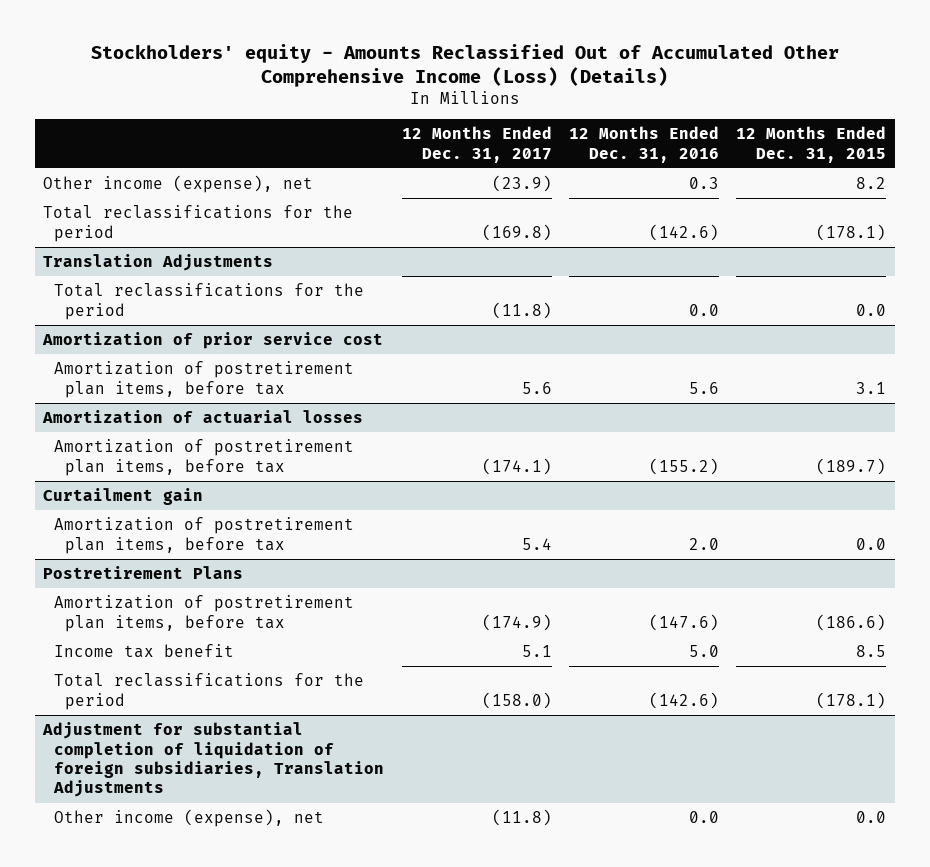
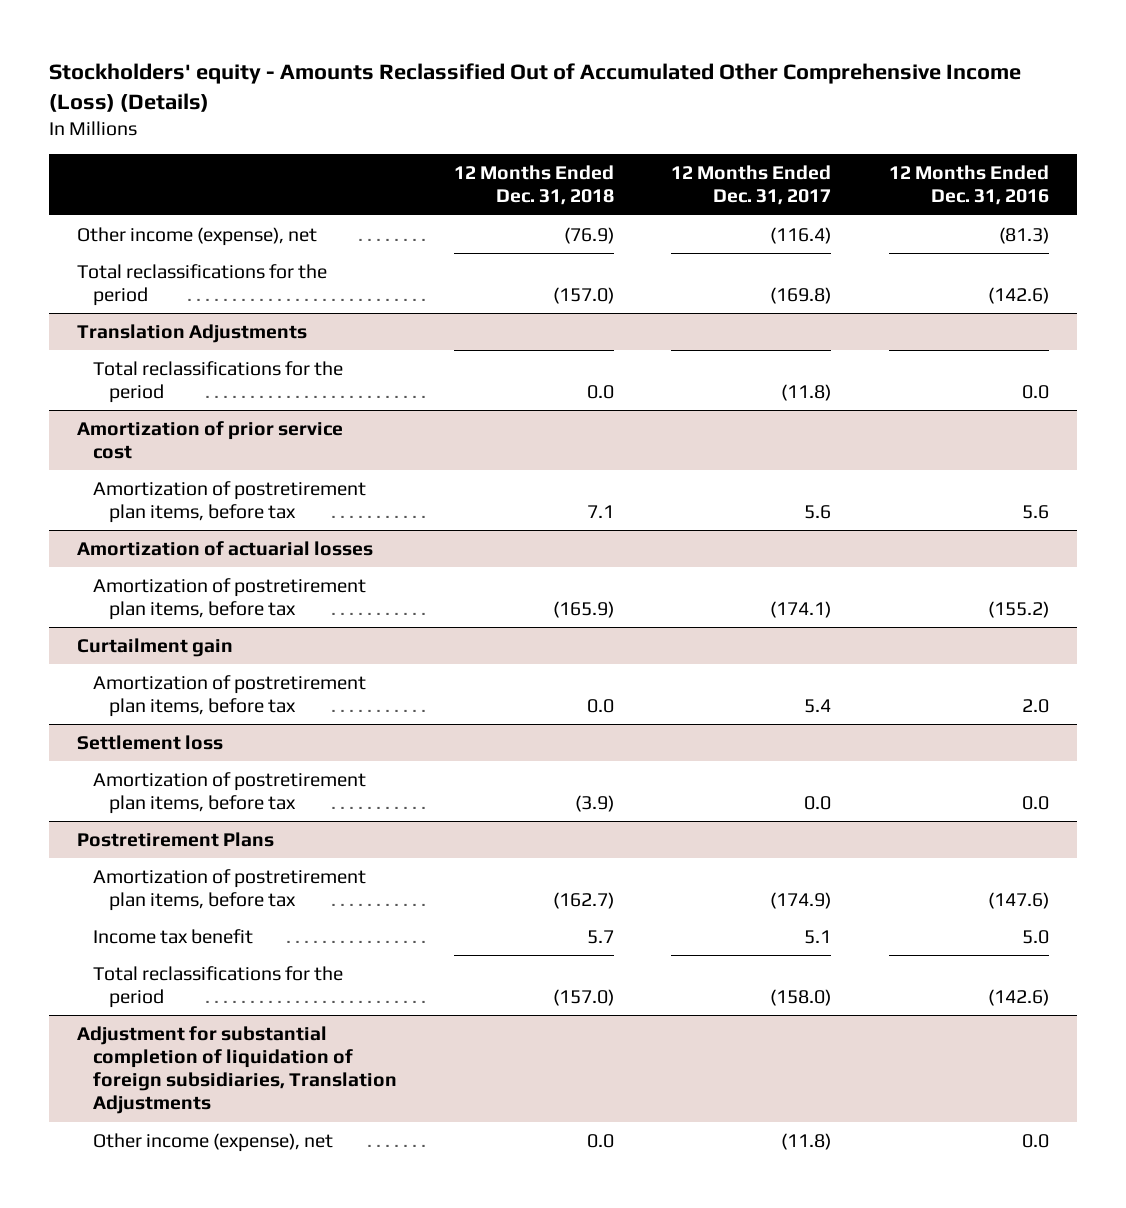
[736,126,887,163] 12 Months Ended Dec. 31, 2015 -> none
none -> [454,165,615,206] 12 Months Ended Dec. 31, 2018
[491,175,552,193] (23.9) -> [770,226,832,244] (116.4)
[689,177,720,190] 0.3 -> [998,226,1049,244] (81.3)
none -> [77,734,224,750] Settlement loss
none -> [93,771,367,815] Amortization of postretirement plan items, before tax

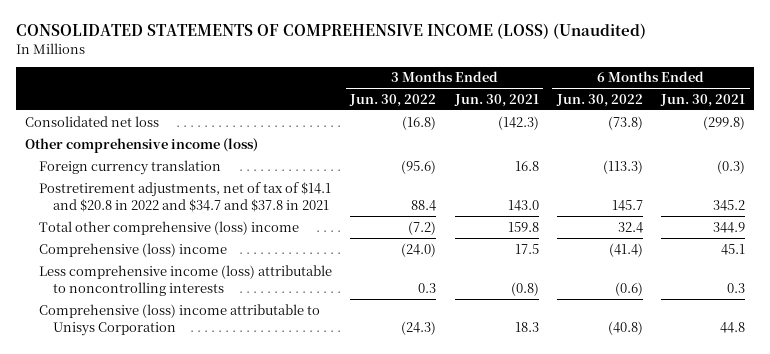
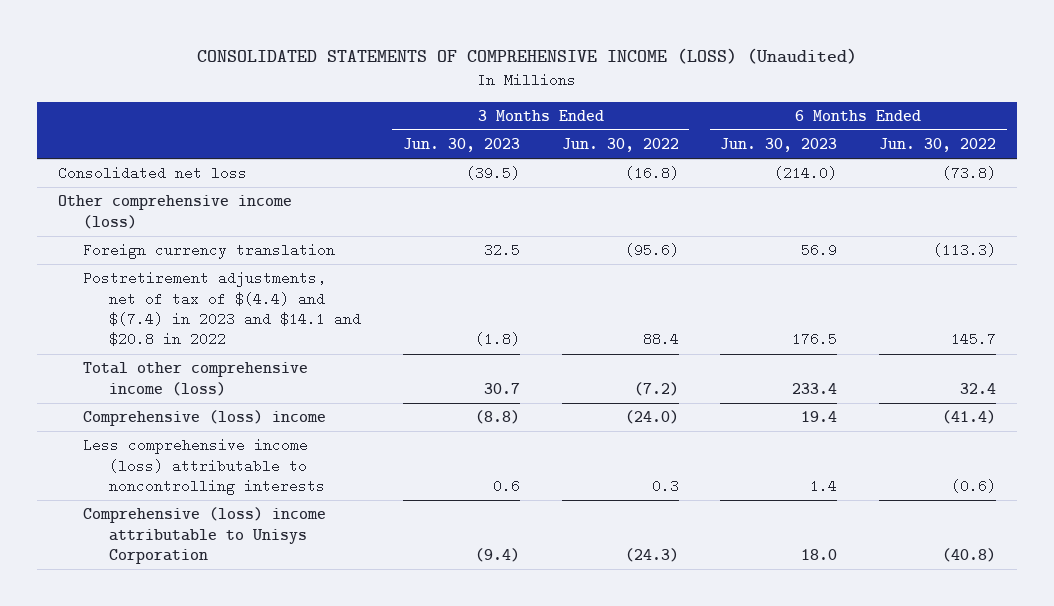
[453,93,539,107] Jun. 30, 2021 -> none
[660,93,746,107] Jun. 30, 2021 -> none
none -> [402,138,520,153] Jun. 30, 2023
none -> [720,138,838,153] Jun. 30, 2023
[39,181,332,212] Postretirement adjustments, net of tax of $14.1 and $20.8 in 2022 and $34.7 and $37.8 in 2021 -> [83,271,361,347] Postretirement adjustments, net of tax of $(4.4) and $(7.4) in 2023 and $14.1 and $20.8 in 2022
[39,220,300,235] Total other comprehensive (loss) income -> [83,362,309,396] Total other comprehensive income (loss)

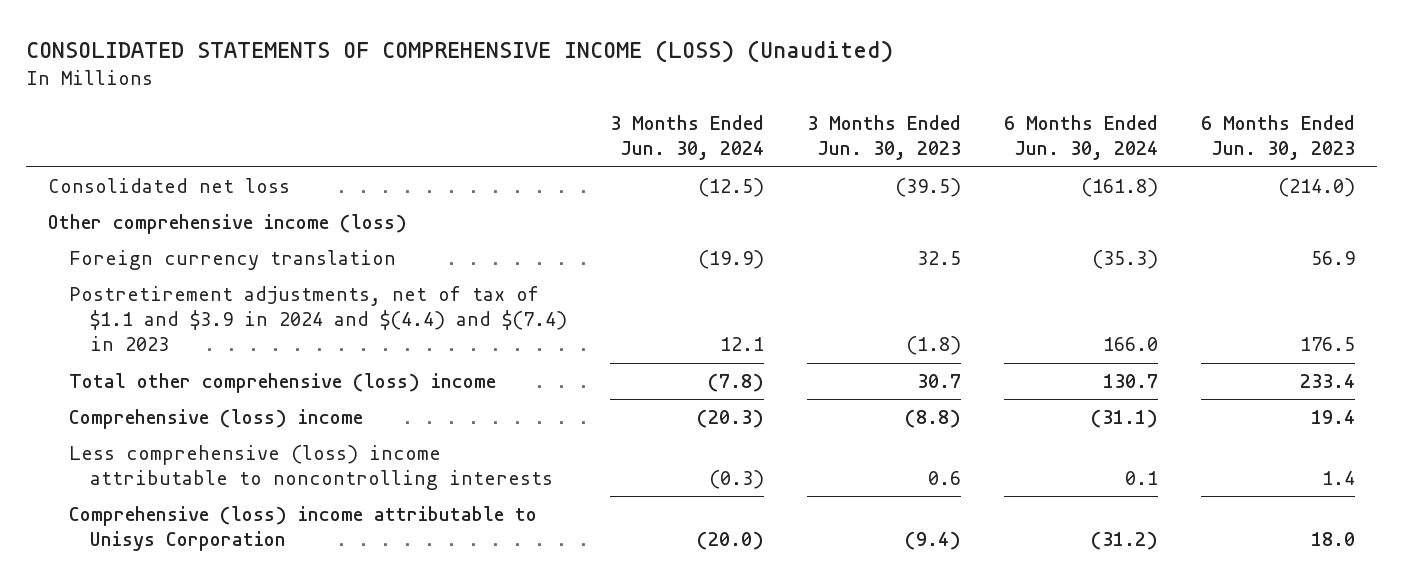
[561,138,679,153] Jun. 30, 2022 -> none
[879,138,997,153] Jun. 30, 2022 -> none
none -> [610,115,765,161] 3 Months Ended Jun. 30, 2024
none -> [1004,115,1159,161] 6 Months Ended Jun. 30, 2024
[83,271,361,347] Postretirement adjustments, net of tax of $(4.4) and $(7.4) in 2023 and $14.1 and $20.8 in 2022 -> [69,286,568,352] Postretirement adjustments, net of tax of $1.1 and $3.9 in 2024 and $(4.4) and $(7.4) in 2023
[83,362,309,396] Total other comprehensive income (loss) -> [69,373,497,394] Total other comprehensive (loss) income
[83,438,325,496] Less comprehensive income (loss) attributable to noncontrolling interests -> [69,445,554,491] Less comprehensive (loss) income attributable to noncontrolling interests

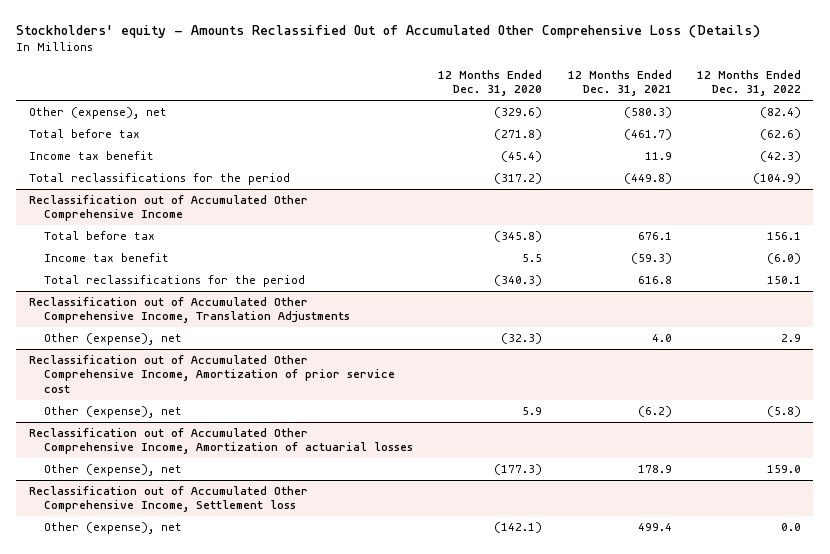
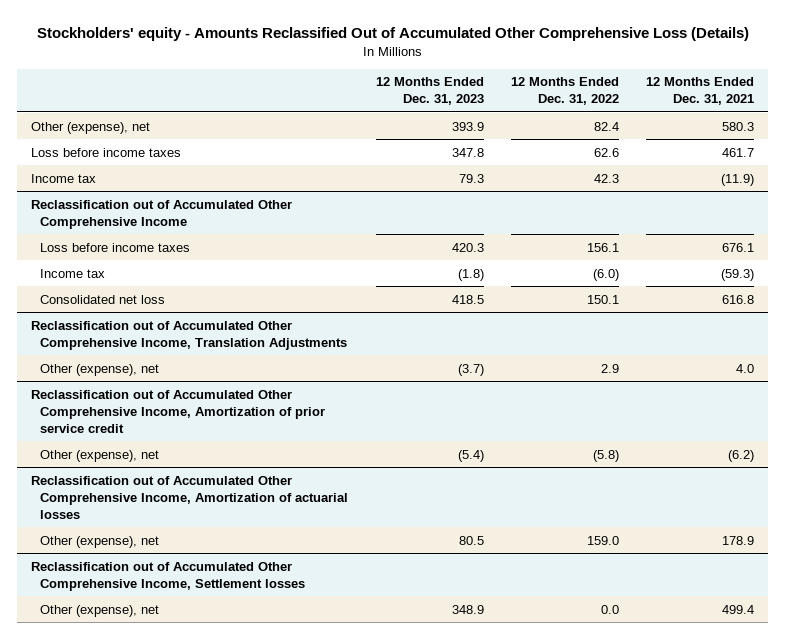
[438,69,543,97] 12 Months Ended Dec. 31, 2020 -> none
none -> [375,77,484,106] 12 Months Ended Dec. 31, 2023
[28,173,290,186] Total reclassifications for the period -> none
[623,107,672,119] (580.3) -> [722,121,755,131] 580.3
[759,107,801,119] (82.4) -> [593,121,619,131] 82.4
[28,129,140,139] Total before tax -> [31,147,182,157] Loss before income taxes
[623,129,672,141] (461.7) -> [722,147,755,157] 461.7
[759,129,801,141] (62.6) -> [593,147,619,157] 62.6
[28,151,154,161] Income tax benefit -> [31,173,97,183] Income tax
[644,152,672,161] 11.9 -> [721,173,755,186] (11.9)
[759,151,801,163] (42.3) -> [593,173,619,183] 42.3
[44,231,156,241] Total before tax -> [40,242,191,252] Loss before income taxes
[44,253,170,263] Income tax benefit -> [40,268,106,278] Income tax
[44,275,306,288] Total reclassifications for the period -> [40,294,166,304] Consolidated net loss
[28,355,396,393] Reclassification out of Accumulated Other Comprehensive Income, Amortization of prior service cost -> [31,389,326,433] Reclassification out of Accumulated Other Comprehensive Income, Amortization of prior service credit
[28,486,308,513] Reclassification out of Accumulated Other Comprehensive Income, Settlement loss -> [31,561,306,591] Reclassification out of Accumulated Other Comprehensive Income, Settlement losses

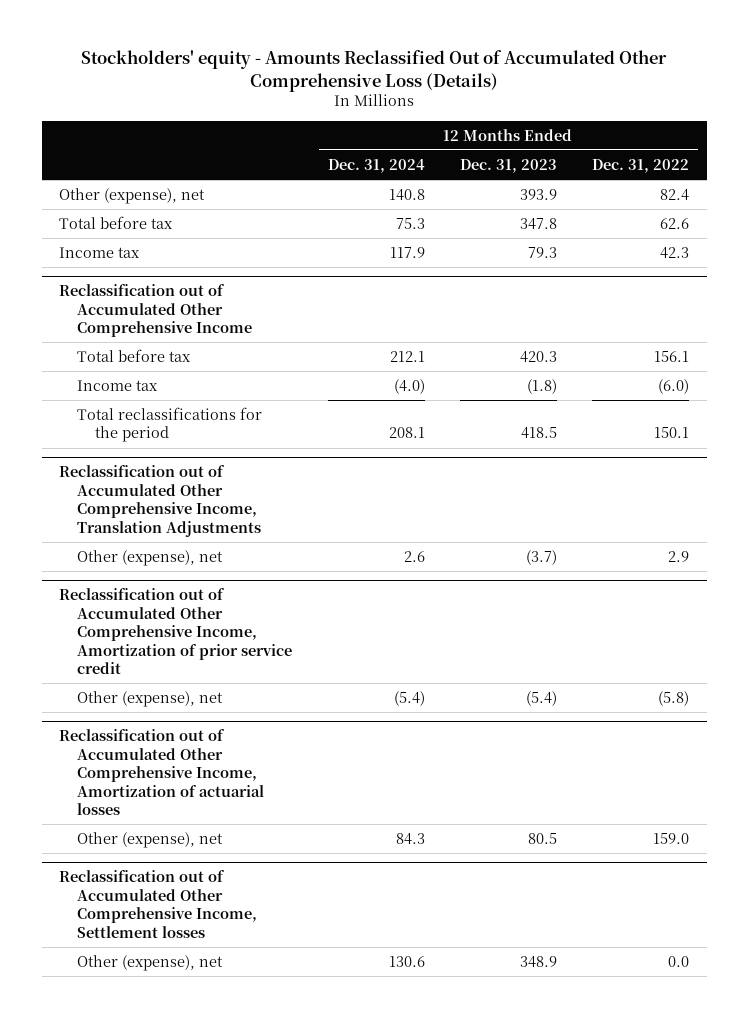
[646,77,755,106] 12 Months Ended Dec. 31, 2021 -> none
none -> [327,158,425,173] Dec. 31, 2024
[31,147,182,157] Loss before income taxes -> [59,215,174,229] Total before tax
[40,242,191,252] Loss before income taxes -> [77,348,192,362] Total before tax
[40,294,166,304] Consolidated net loss -> [77,406,263,443] Total reclassifications for the period

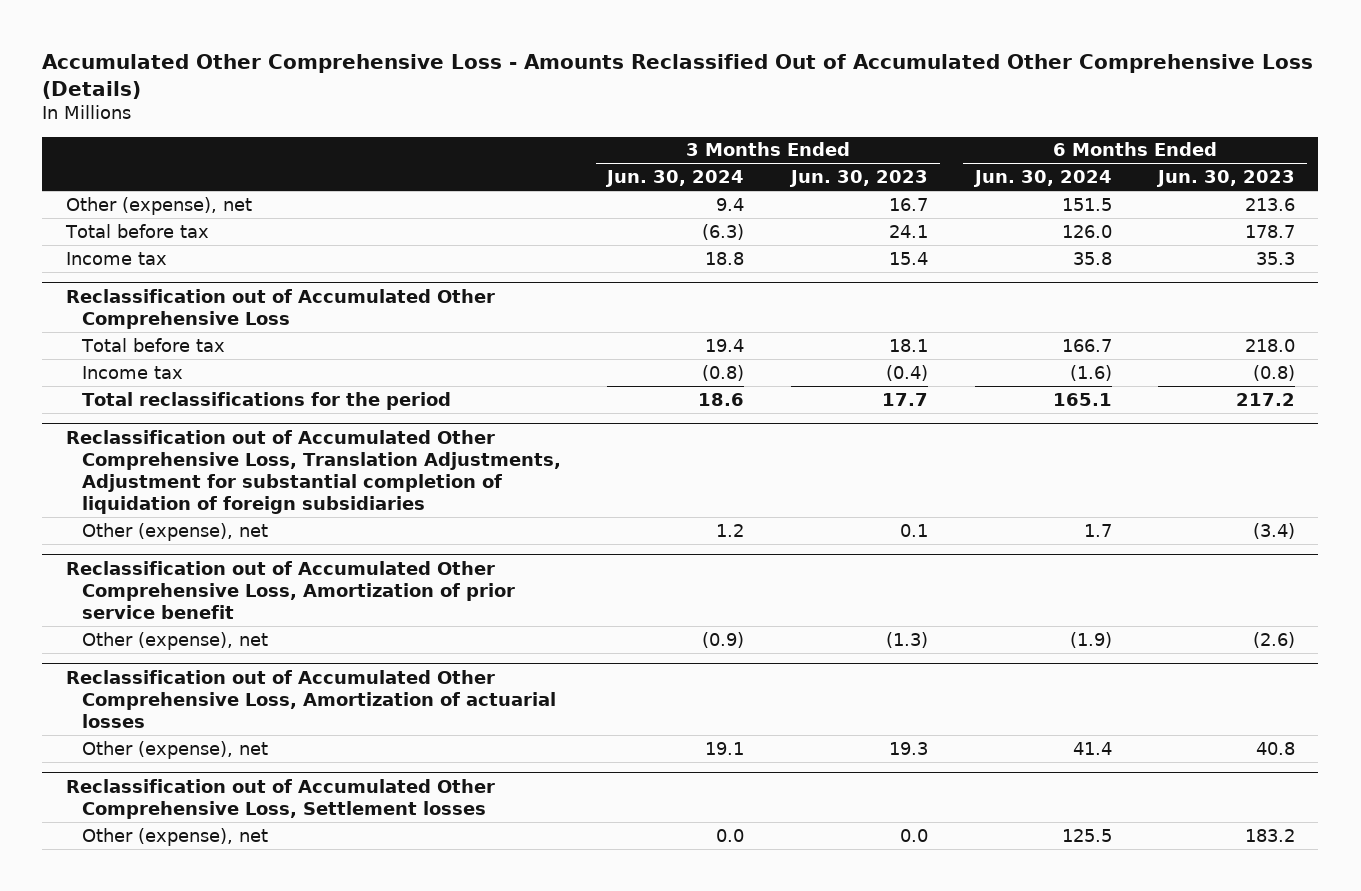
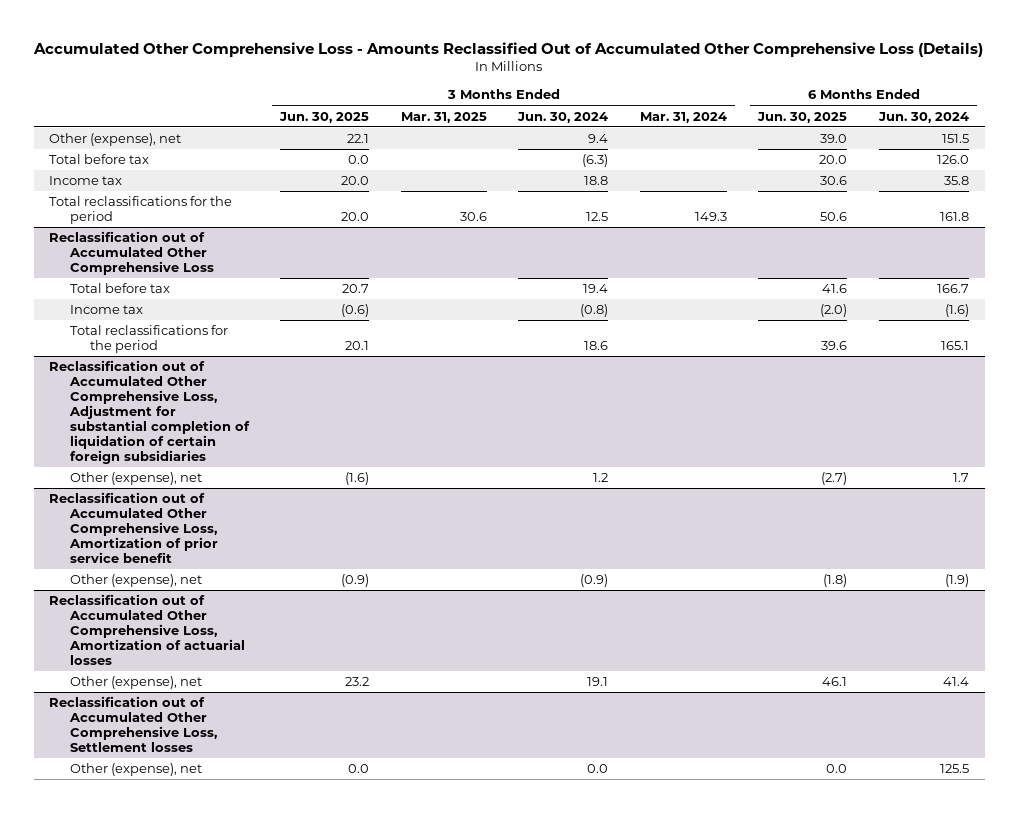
[789,170,929,188] Jun. 30, 2023 -> none
[1156,170,1296,188] Jun. 30, 2023 -> none
none -> [279,111,370,123] Jun. 30, 2025
none -> [400,111,487,123] Mar. 31, 2025
none -> [639,111,727,123] Mar. 31, 2024
none -> [757,111,848,123] Jun. 30, 2025
none -> [49,196,233,225] Total reclassifications for the period
[65,429,561,514] Reclassification out of Accumulated Other Comprehensive Loss, Translation Adjustments, Adjustment for substantial completion of liquidation of foreign subsidiaries -> [49,360,250,464] Reclassification out of Accumulated Other Comprehensive Loss, Adjustment for substantial completion of liquidation of certain foreign subsidiaries

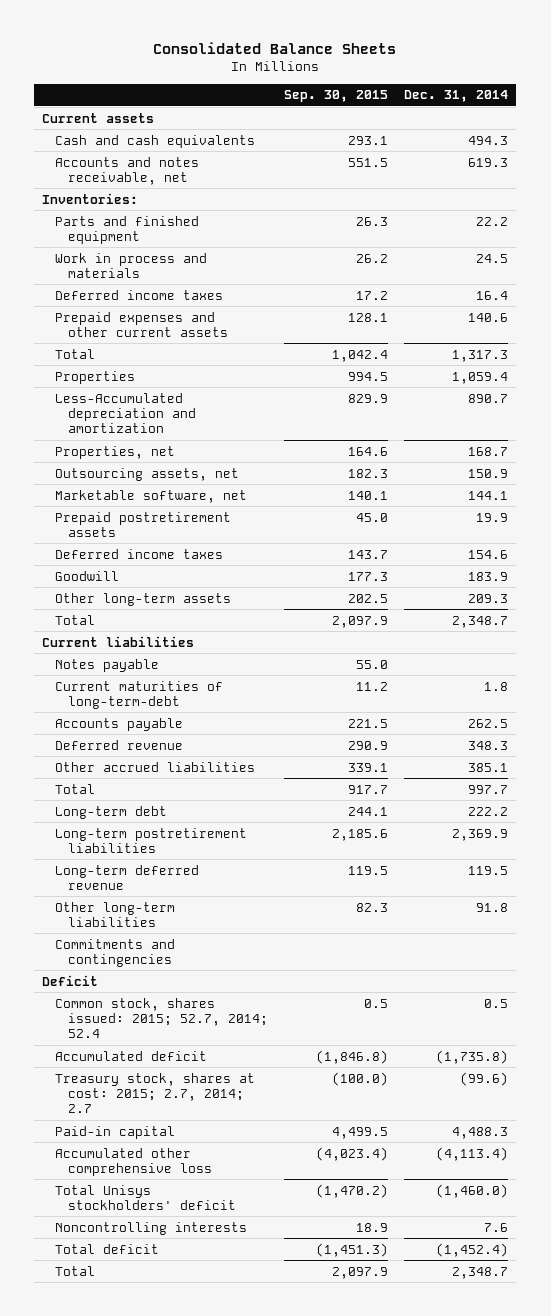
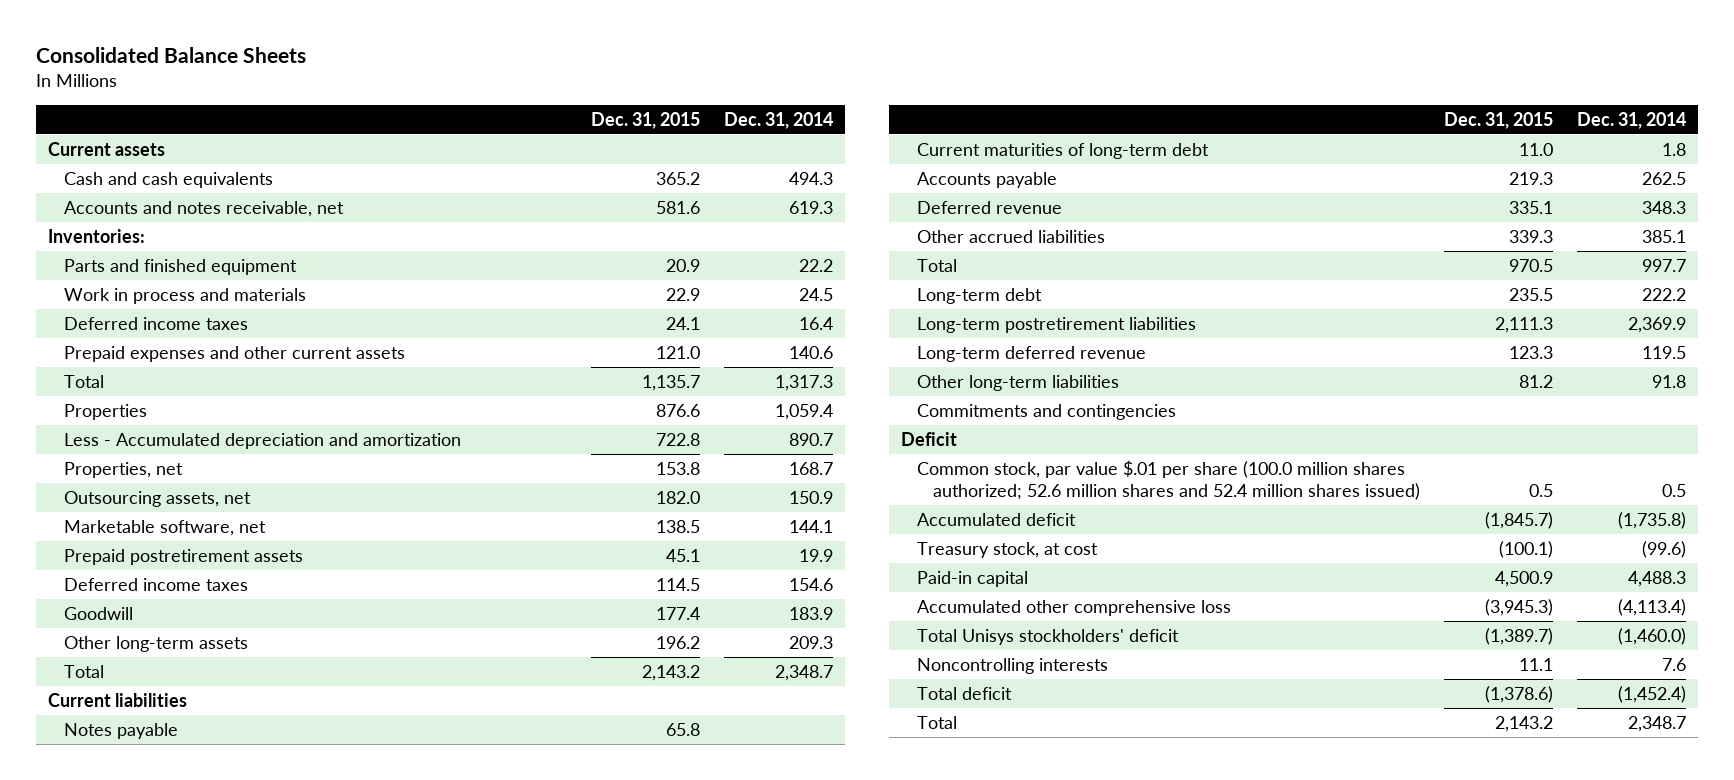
[284,90,389,103] Sep. 30, 2015 -> none
none -> [590,111,700,129] Dec. 31, 2015
[55,392,197,433] Less-Accumulated depreciation and amortization -> [63,433,461,450] Less - Accumulated depreciation and amortization
[55,680,224,709] Current maturities of long-term-debt -> [916,143,1209,160] Current maturities of long-term debt
[55,997,269,1038] Common stock, shares issued: 2015; 52.7, 2014; 52.4 -> [916,460,1420,500] Common stock, par value $.01 per share (100.0 million shares authorized; 52.6 million shares and 52.4 million shares issued)
[55,1072,256,1113] Treasury stock, shares at cost: 2015; 2.7, 2014; 2.7 -> [916,542,1098,559] Treasury stock, at cost

